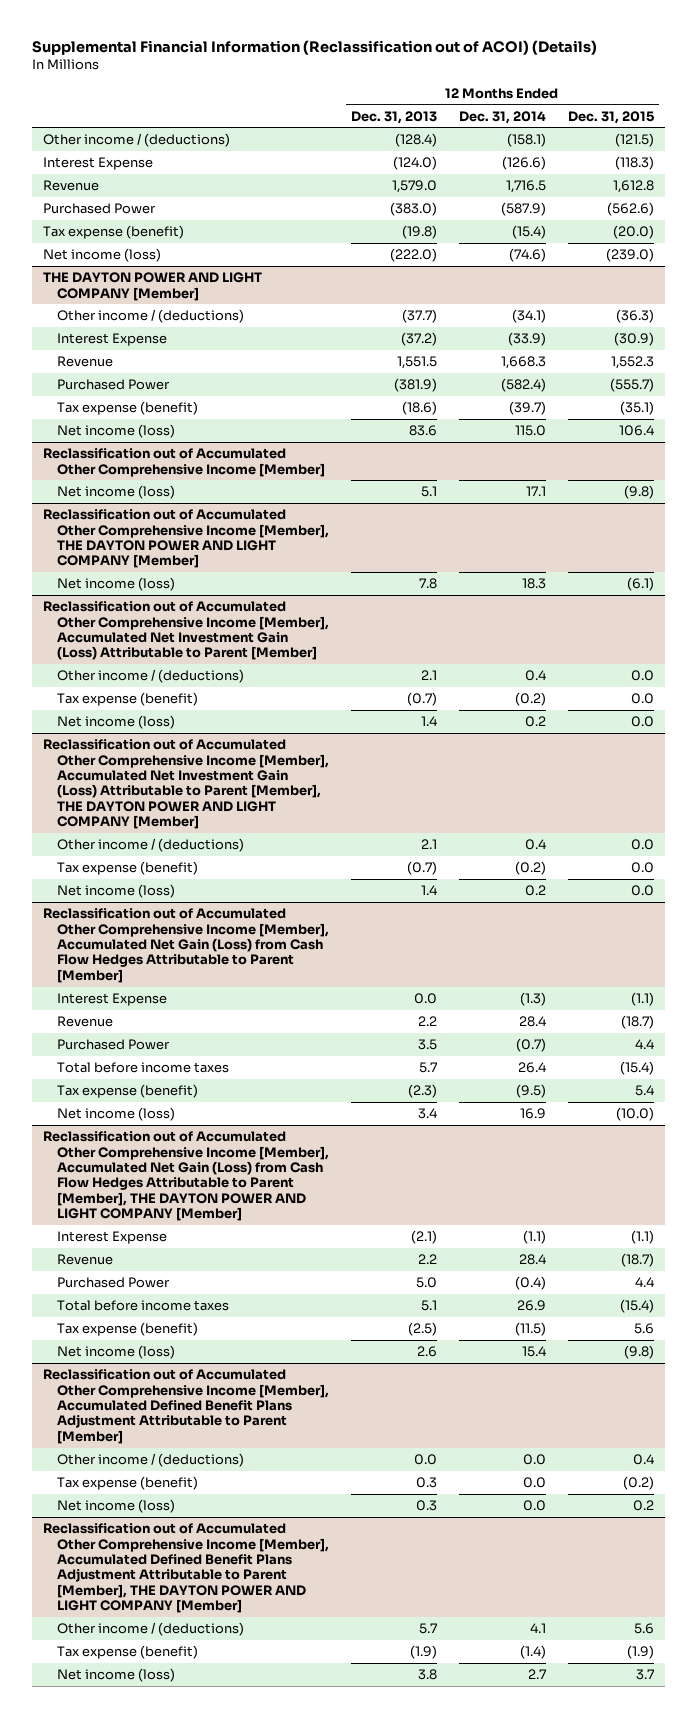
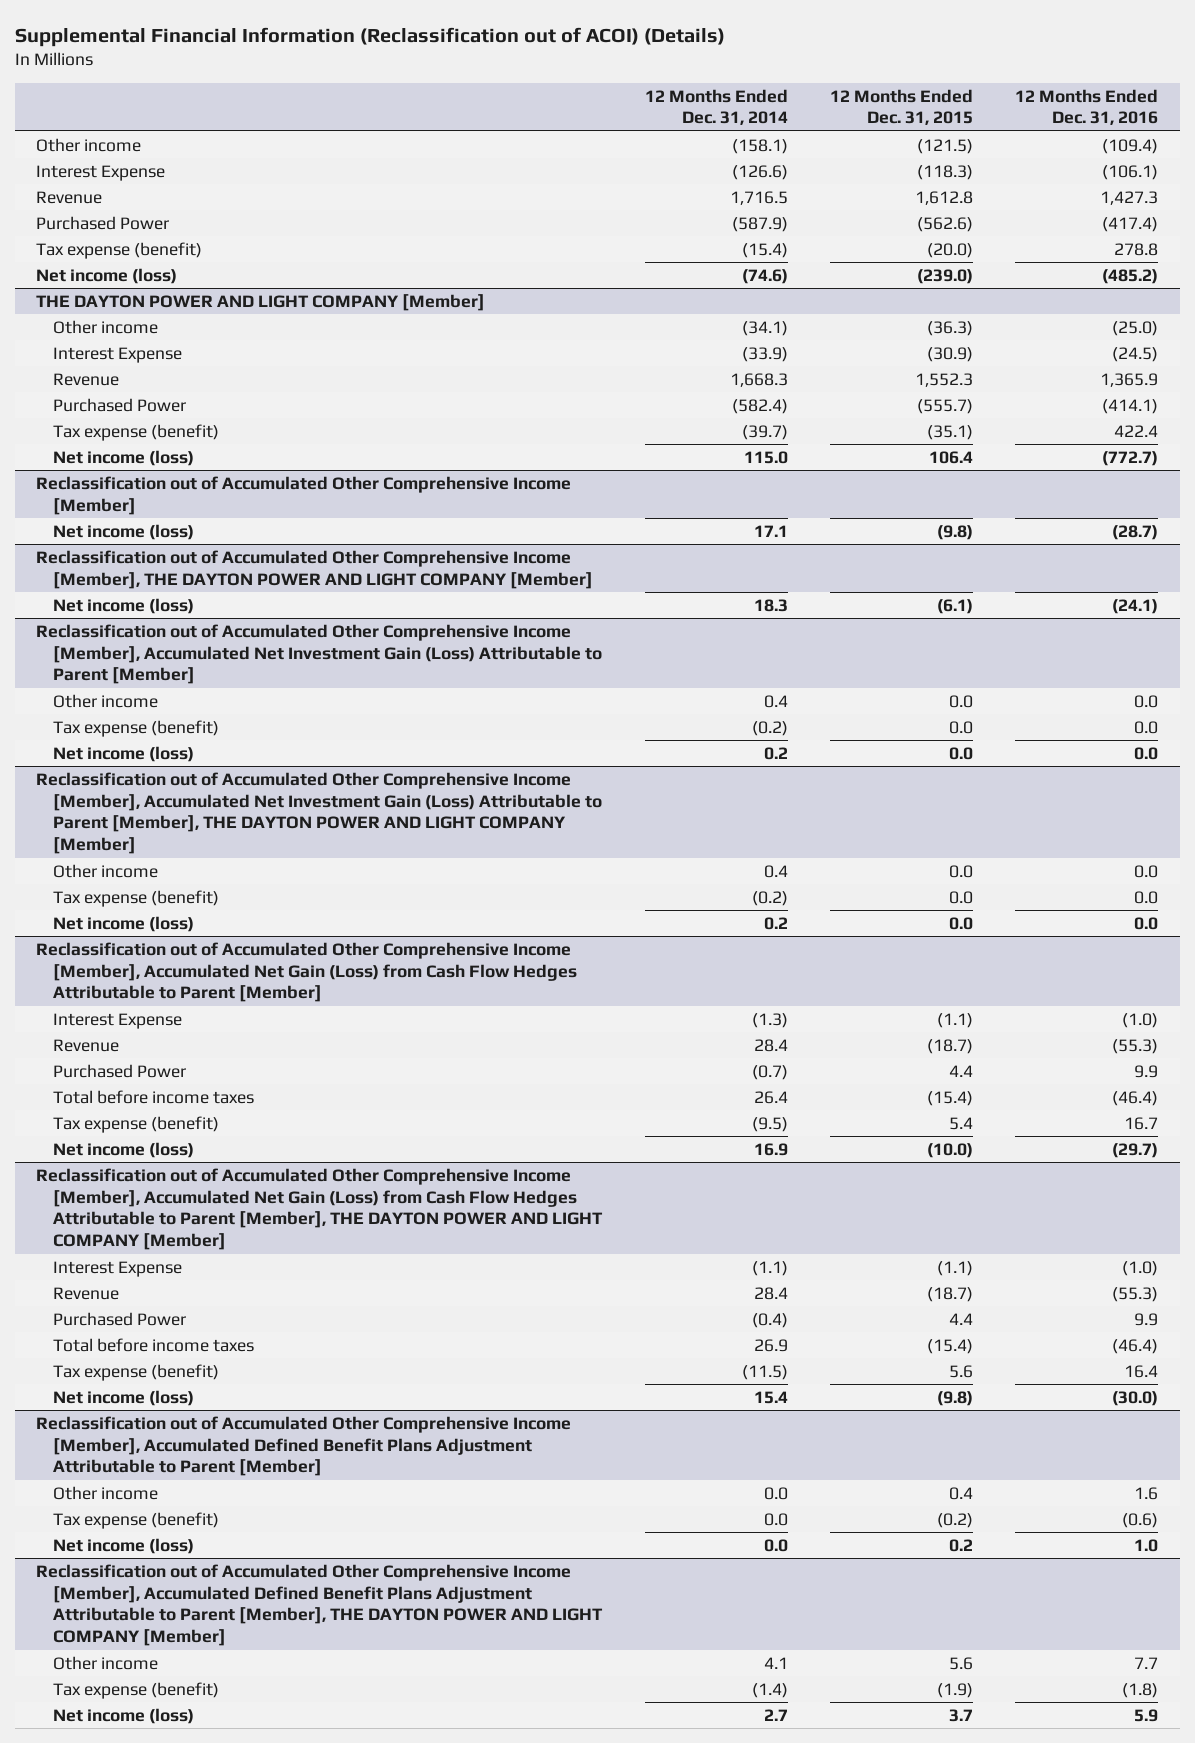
[351,110,438,124] Dec. 31, 2013 -> none
none -> [1015,88,1159,126] 12 Months Ended Dec. 31, 2016
[42,133,230,148] Other income / (deductions) -> [36,137,142,152] Other income
[57,309,245,324] Other income / (deductions) -> [53,319,159,334] Other income
[57,669,245,684] Other income / (deductions) -> [53,693,159,708] Other income
[57,838,245,853] Other income / (deductions) -> [53,863,159,878] Other income
[57,1453,245,1468] Other income / (deductions) -> [53,1485,159,1500] Other income
[57,1622,245,1637] Other income / (deductions) -> [53,1655,159,1670] Other income

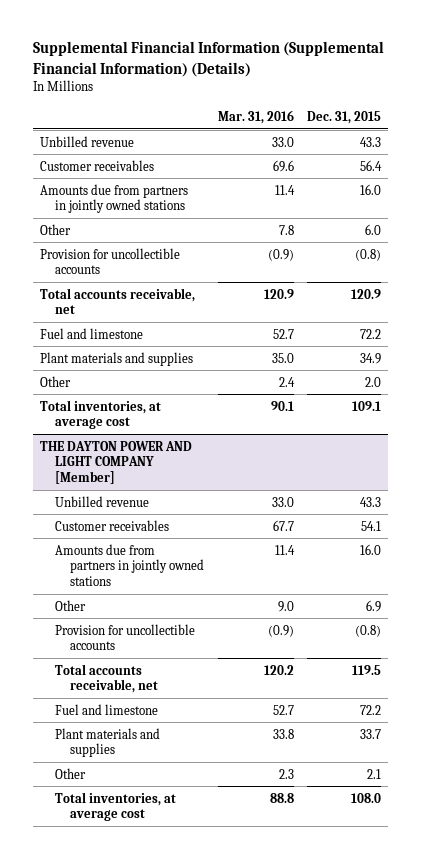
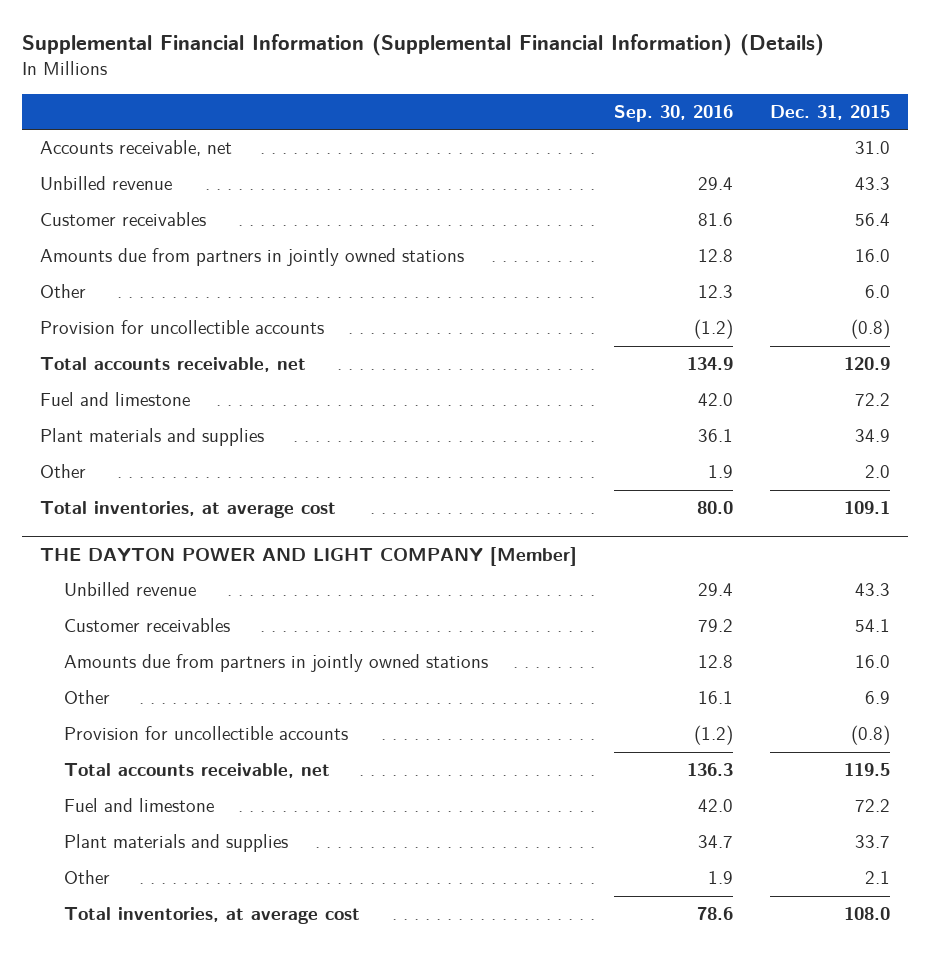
[217,109,294,124] Mar. 31, 2016 -> none
none -> [613,104,733,122] Sep. 30, 2016
none -> [40,140,233,157] Accounts receivable, net

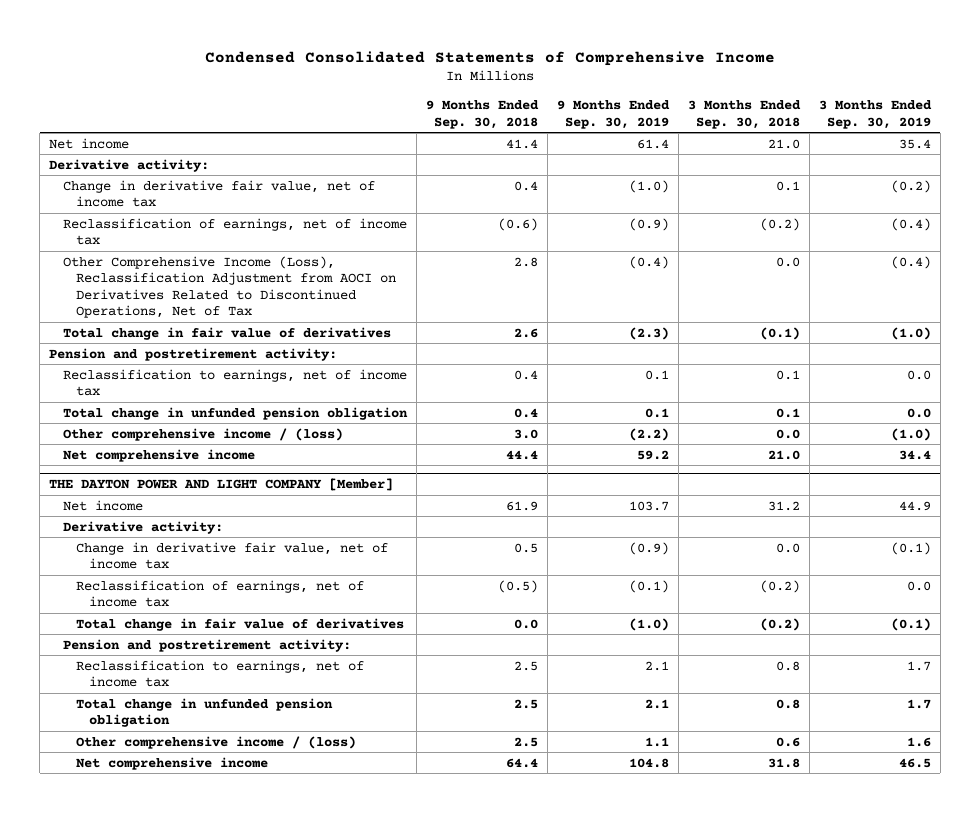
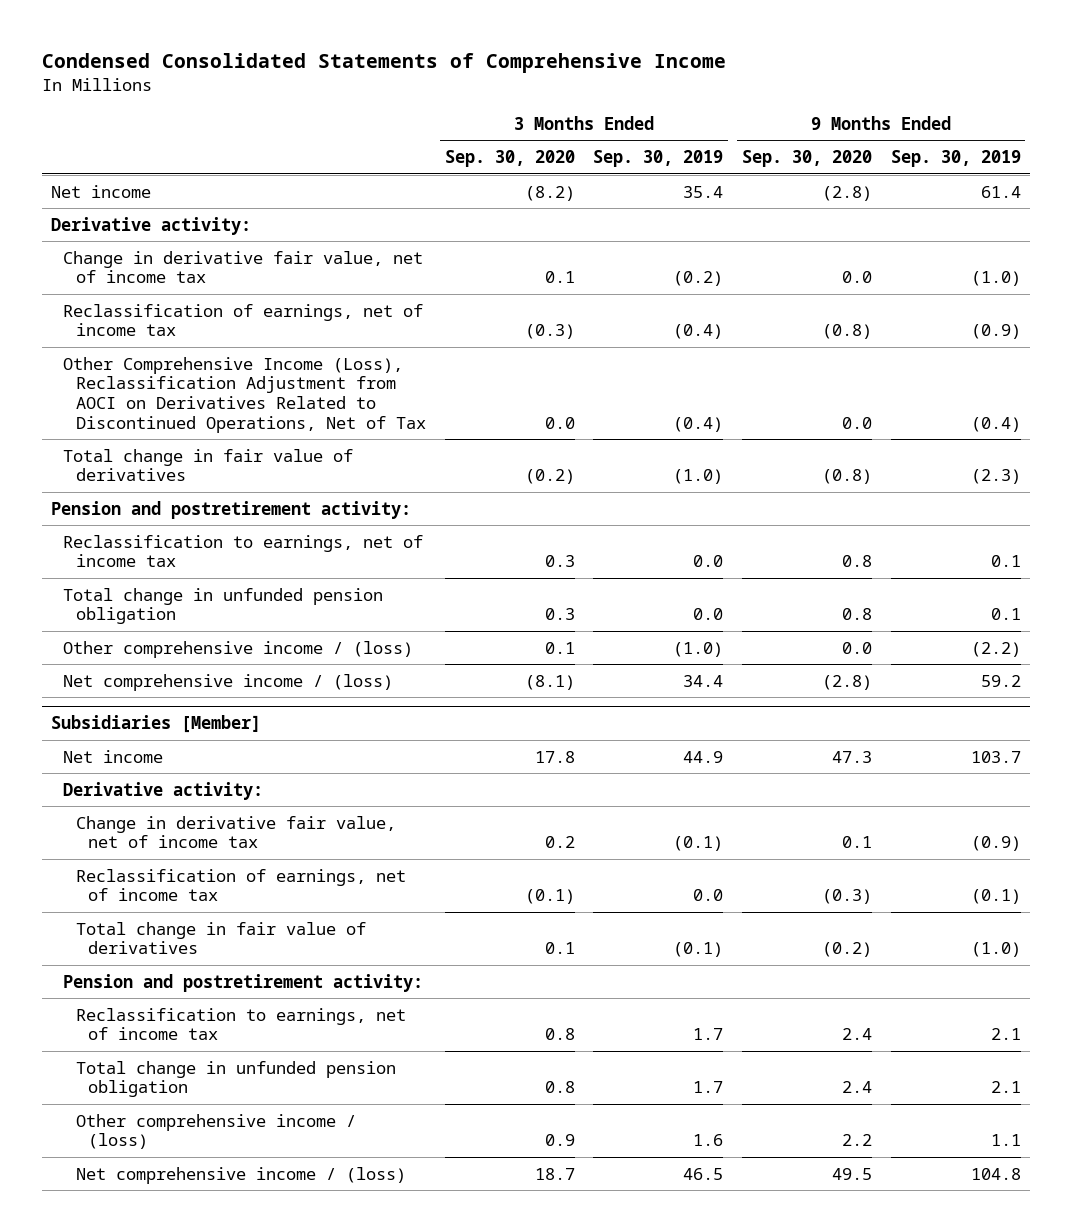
[425,100,539,129] 9 Months Ended Sep. 30, 2018 -> none
[687,100,801,129] 3 Months Ended Sep. 30, 2018 -> none
none -> [444,150,575,168] Sep. 30, 2020
none -> [741,150,872,168] Sep. 30, 2020
[62,448,255,462] Net comprehensive income -> [63,673,394,691] Net comprehensive income / (loss)
[49,478,394,492] THE DAYTON POWER AND LIGHT COMPANY [Member] -> [50,715,261,734] Subsidiaries [Member]
[75,756,268,770] Net comprehensive income -> [75,1166,406,1184] Net comprehensive income / (loss)

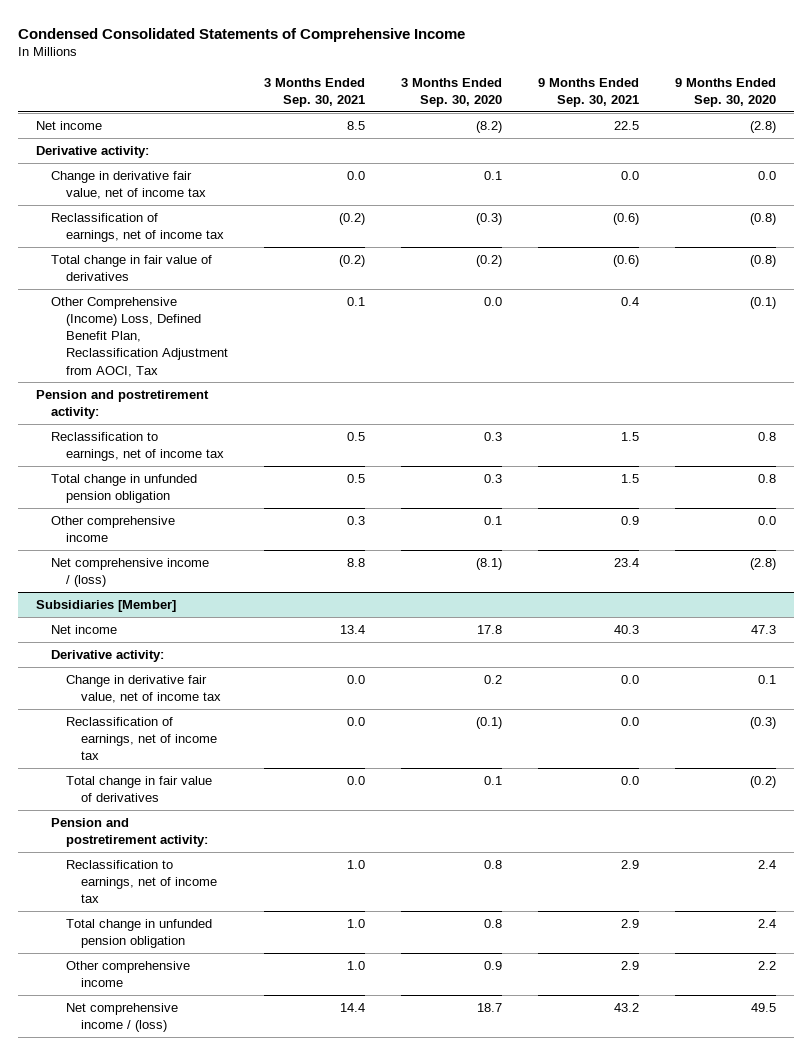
[593,150,724,168] Sep. 30, 2019 -> none
[890,150,1021,168] Sep. 30, 2019 -> none
none -> [264,77,366,107] 3 Months Ended Sep. 30, 2021
none -> [537,77,639,107] 9 Months Ended Sep. 30, 2021
[63,356,426,433] Other Comprehensive Income (Loss), Reclassification Adjustment from AOCI on Derivatives Related to Discontinued Operations, Net of Tax -> none
none -> [51,297,229,377] Other Comprehensive (Income) Loss, Defined Benefit Plan, Reclassification Adjustment from AOCI, Tax
[63,640,414,658] Other comprehensive income / (loss) -> [51,516,176,543] Other comprehensive income
[75,1113,356,1150] Other comprehensive income / (loss) -> [66,961,191,988] Other comprehensive income

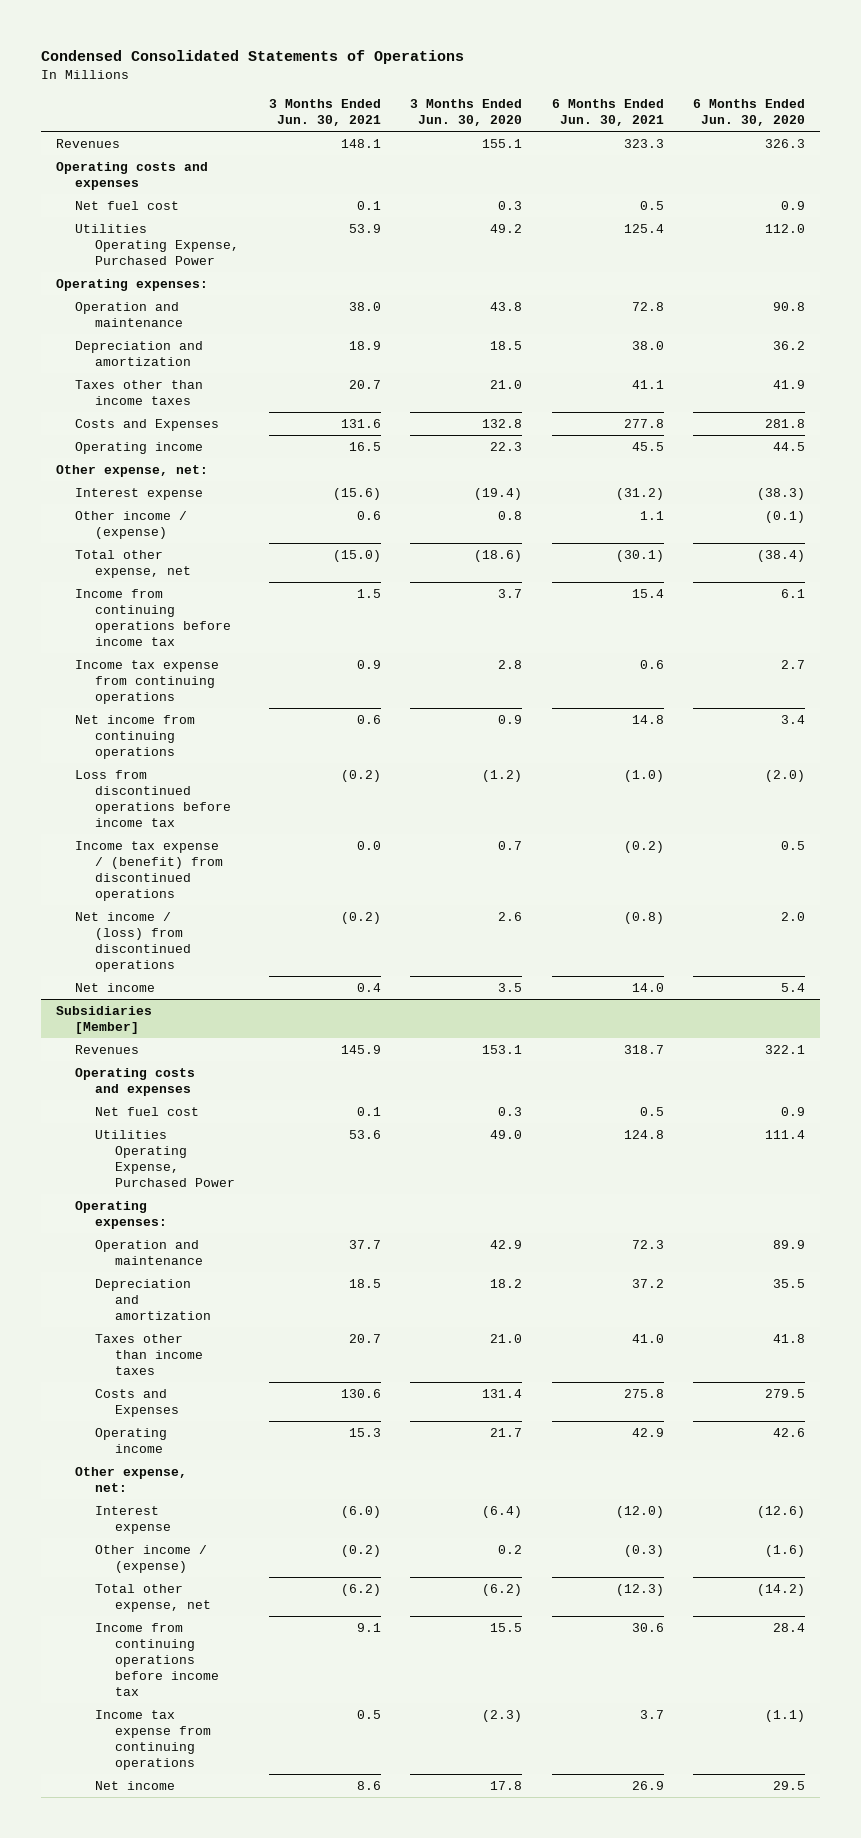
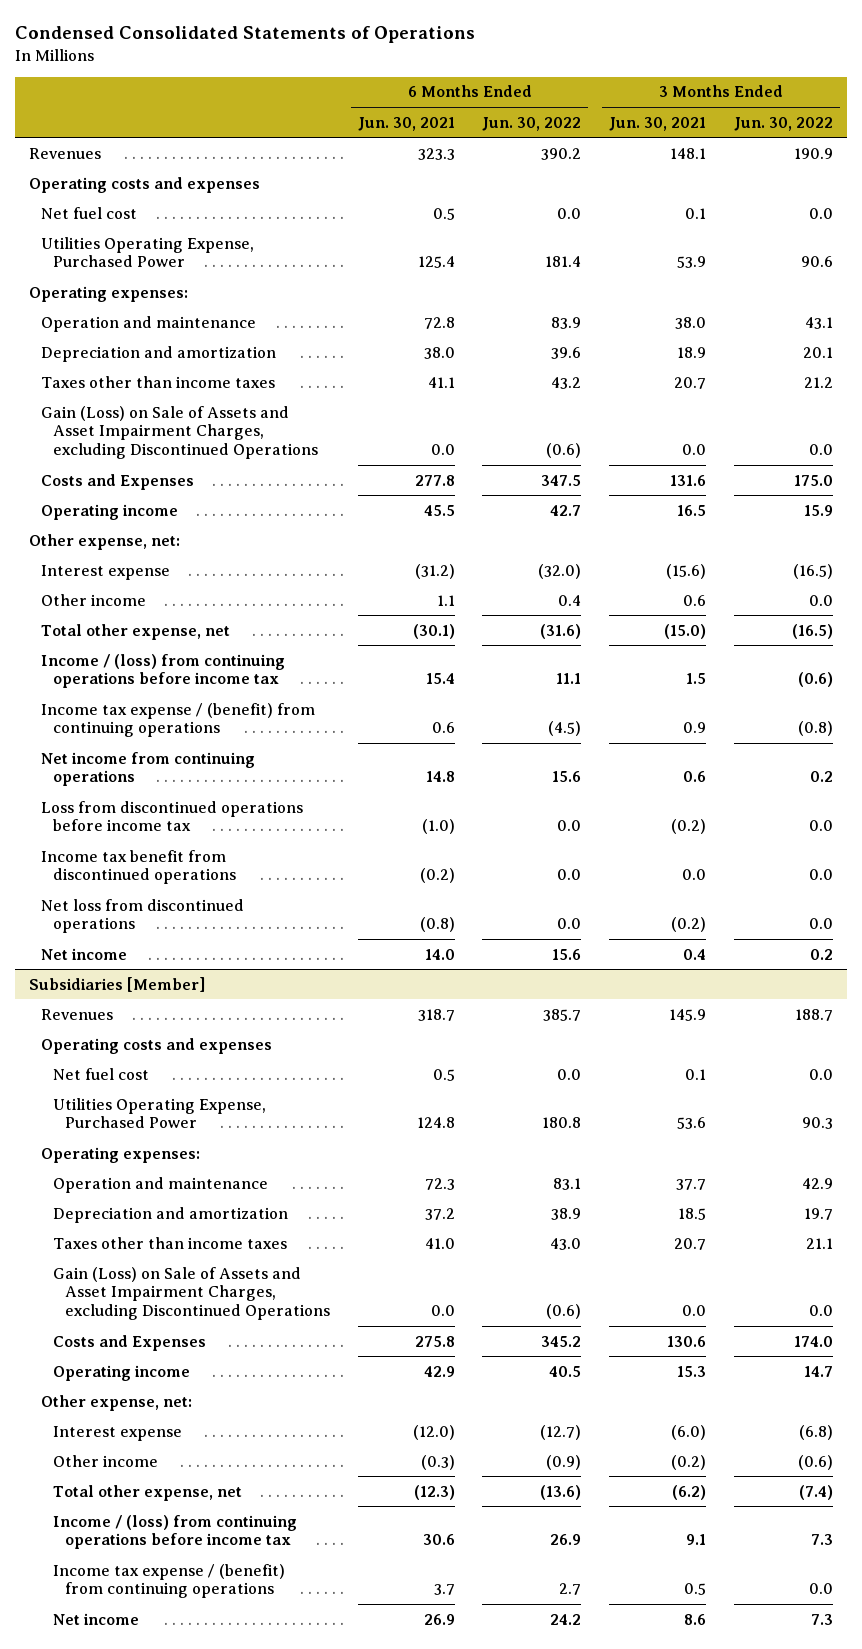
[410,98,523,127] 3 Months Ended Jun. 30, 2020 -> none
[693,98,806,127] 6 Months Ended Jun. 30, 2020 -> none
none -> [482,116,582,131] Jun. 30, 2022
none -> [734,116,834,131] Jun. 30, 2022
none -> [40,405,318,460] Gain (Loss) on Sale of Assets and Asset Impairment Charges, excluding Discontinued Operations
[75,510,188,539] Other income / (expense) -> [40,593,146,606] Other income
[75,588,231,647] Income from continuing operations before income tax -> [40,653,285,689] Income / (loss) from continuing operations before income tax
[75,659,220,705] Income tax expense from continuing operations -> [40,702,315,738] Income tax expense / (benefit) from continuing operations
[75,840,223,902] Income tax expense / (benefit) from discontinued operations -> [40,849,236,885] Income tax benefit from discontinued operations
[75,911,191,973] Net income / (loss) from discontinued operations -> [40,898,244,934] Net loss from discontinued operations
none -> [52,1266,330,1321] Gain (Loss) on Sale of Assets and Asset Impairment Charges, excluding Discontinued Operations
[94,1544,207,1573] Other income / (expense) -> [52,1454,158,1467] Other income
[94,1622,219,1697] Income from continuing operations before income tax -> [52,1514,297,1550] Income / (loss) from continuing operations before income tax
[94,1709,211,1771] Income tax expense from continuing operations -> [52,1563,285,1599] Income tax expense / (benefit) from continuing operations

